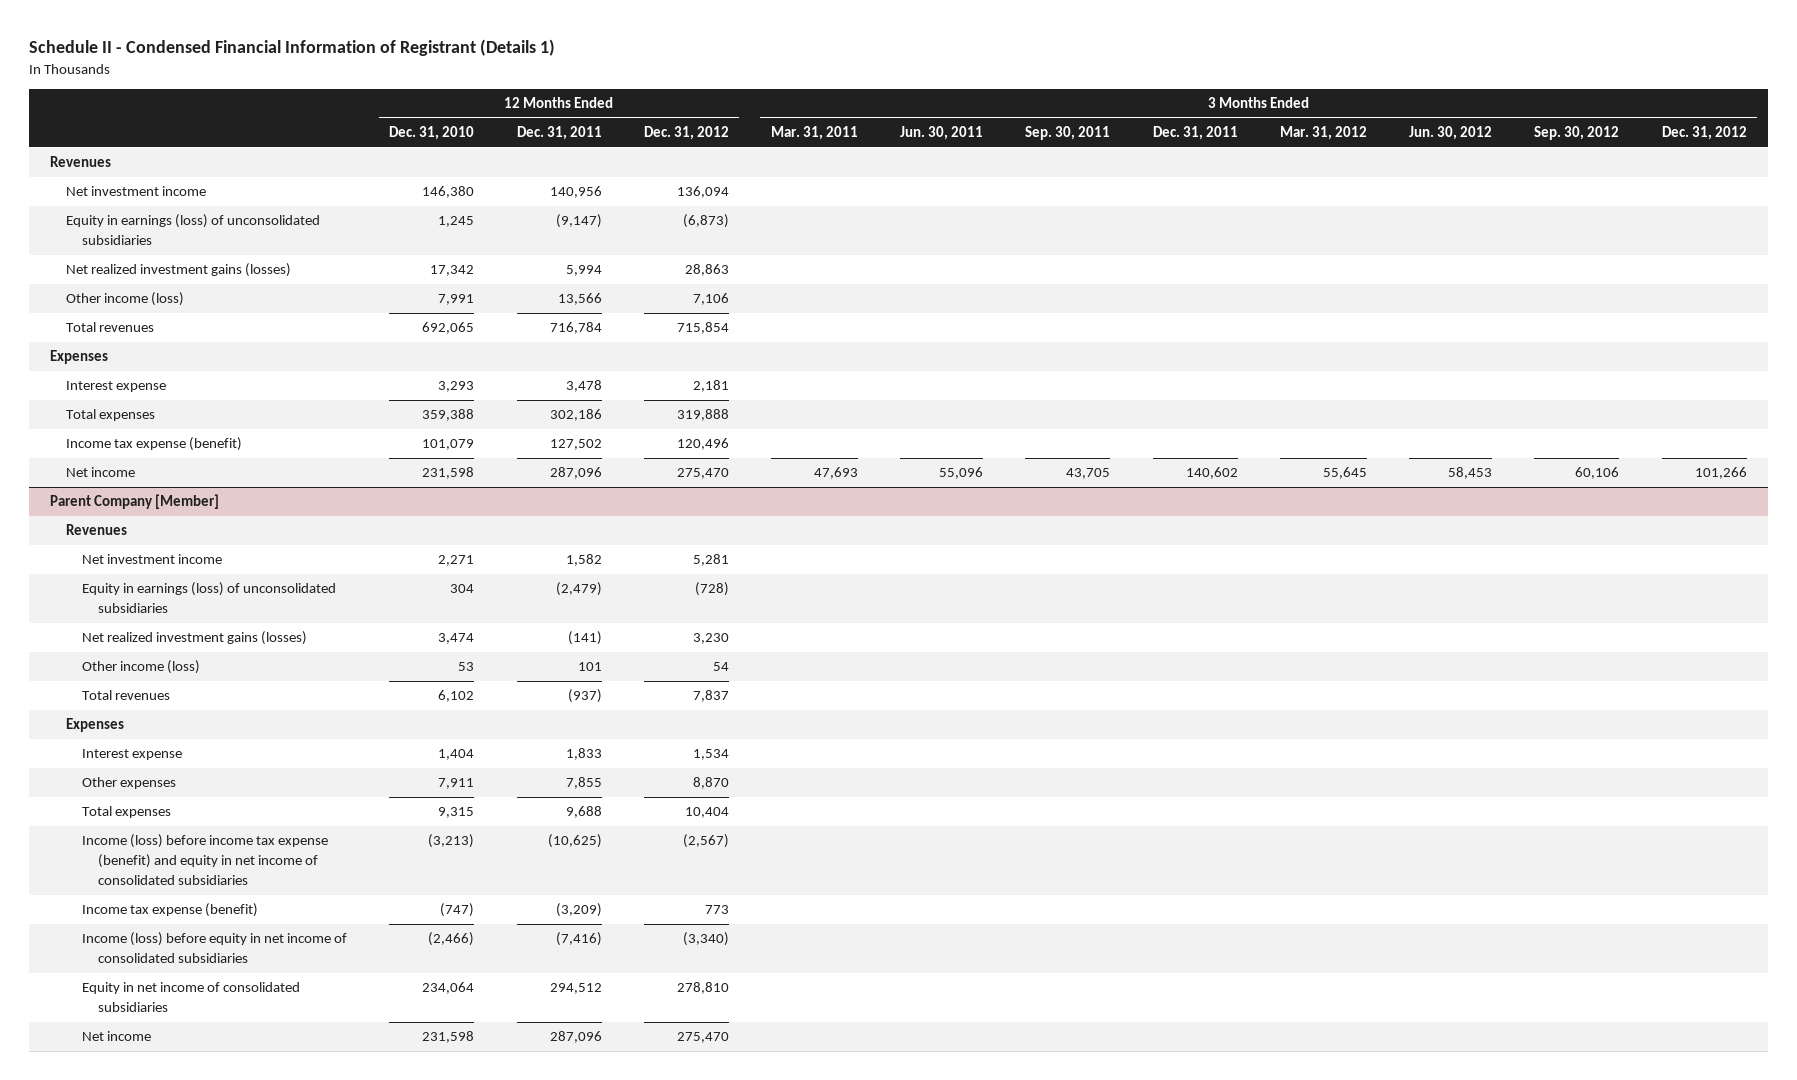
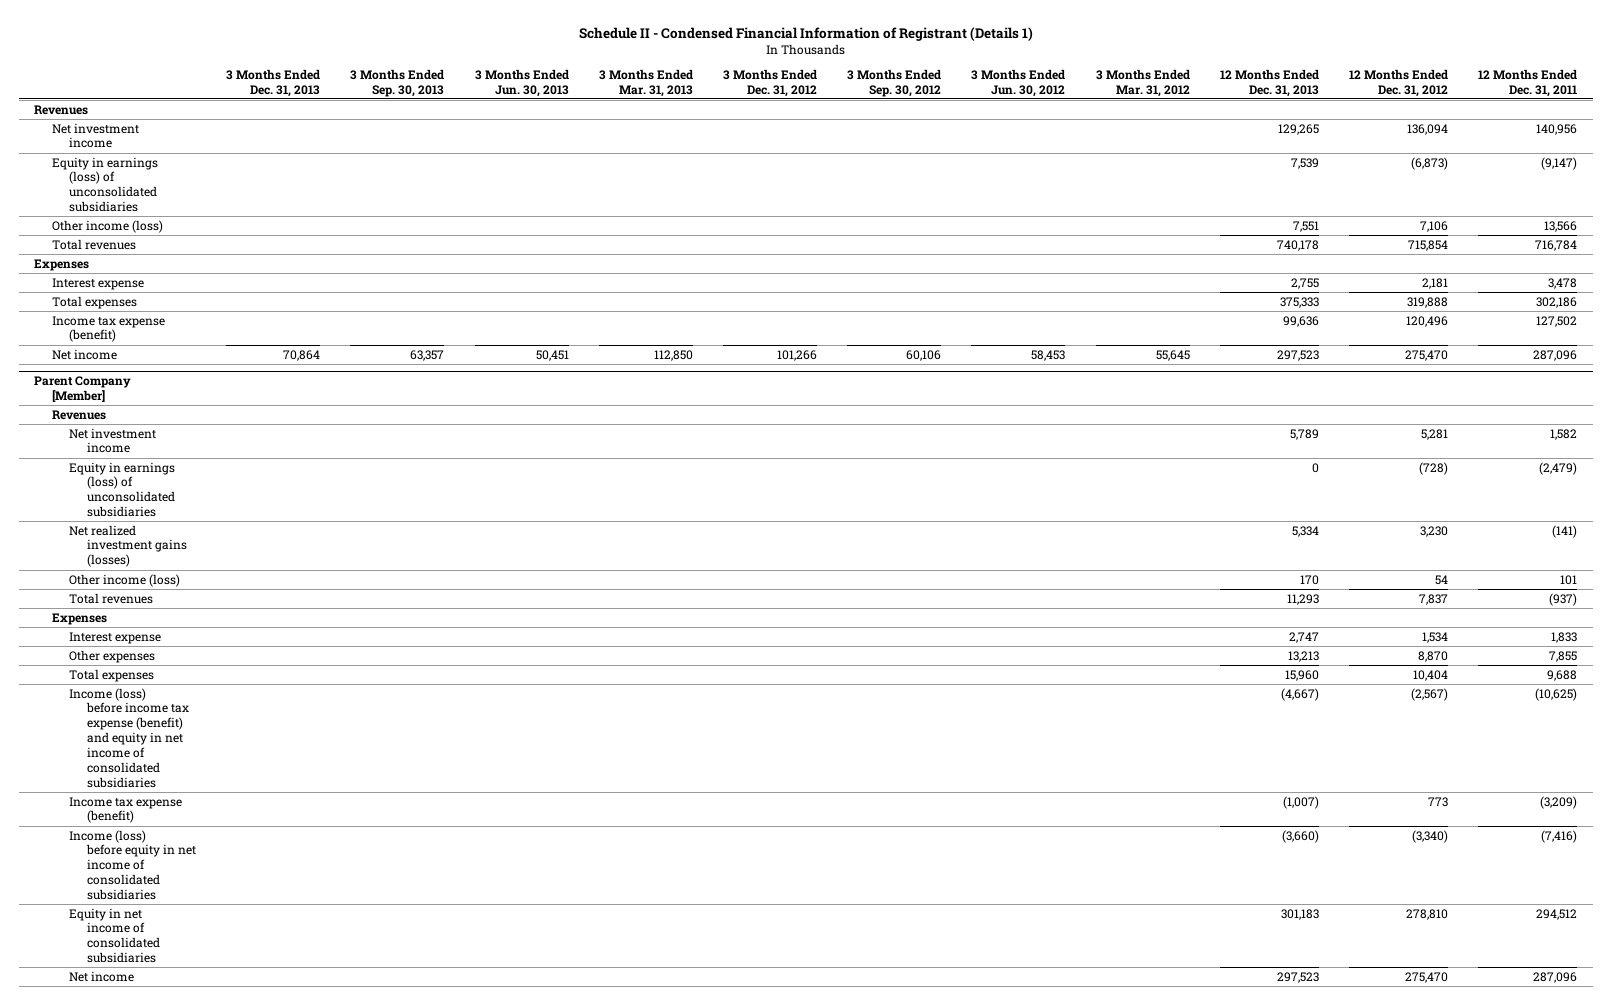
[389,126,475,141] Dec. 31, 2010 -> none
[771,126,859,141] Mar. 31, 2011 -> none
[900,126,984,141] Jun. 30, 2011 -> none
[1025,126,1111,141] Sep. 30, 2011 -> none
[1152,126,1238,141] Dec. 31, 2011 -> none
none -> [226,68,321,97] 3 Months Ended Dec. 31, 2013
none -> [350,68,445,97] 3 Months Ended Sep. 30, 2013
none -> [474,68,569,97] 3 Months Ended Jun. 30, 2013
none -> [598,68,693,97] 3 Months Ended Mar. 31, 2013
none -> [1219,68,1319,97] 12 Months Ended Dec. 31, 2013
[66,263,292,278] Net realized investment gains (losses) -> none

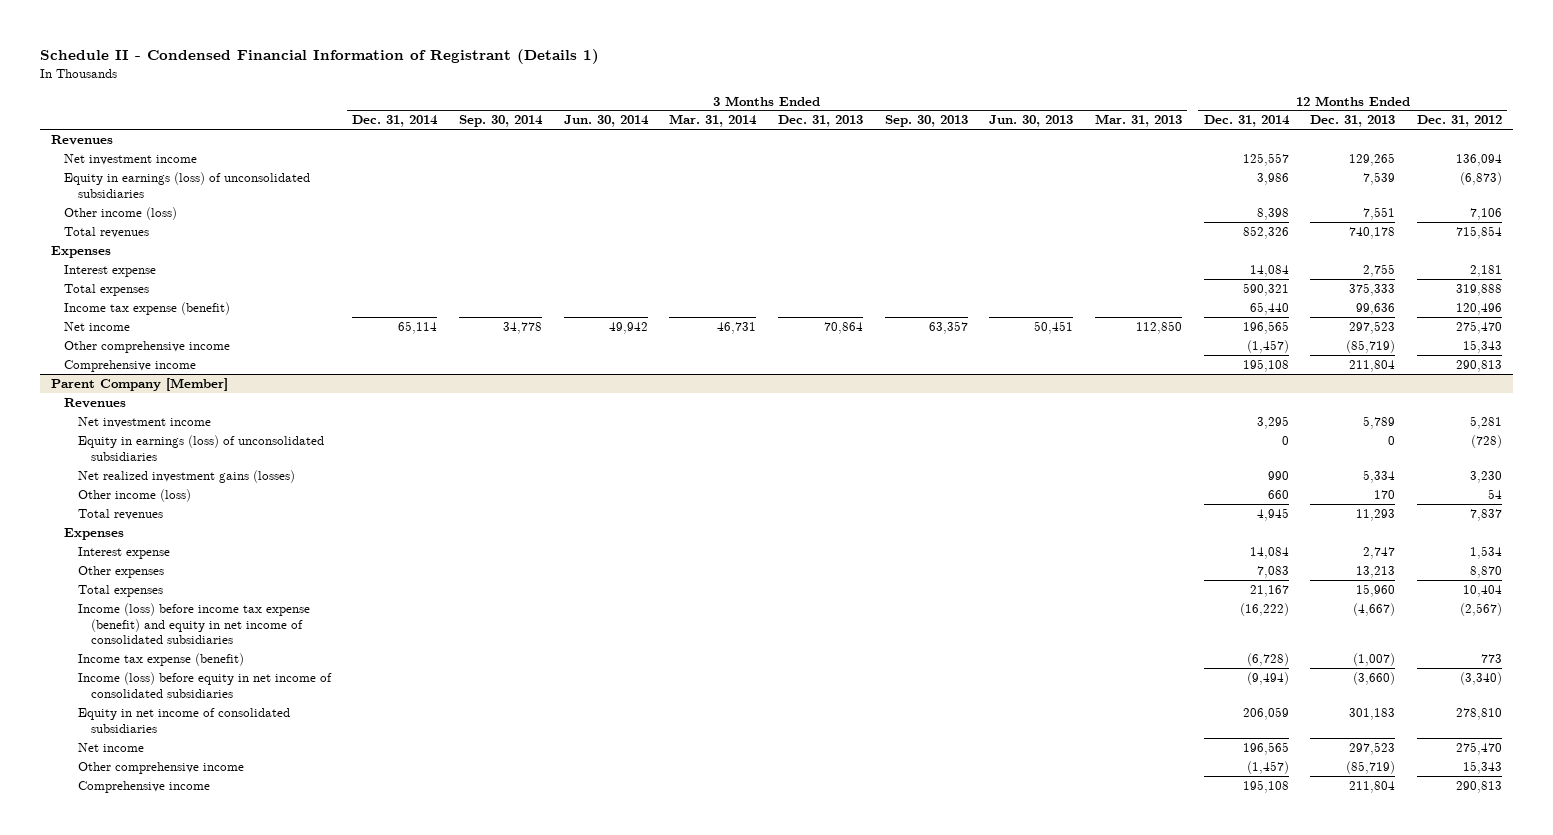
[723,68,818,97] 3 Months Ended Dec. 31, 2012 -> none
[847,68,942,97] 3 Months Ended Sep. 30, 2012 -> none
[971,68,1066,97] 3 Months Ended Jun. 30, 2012 -> none
[1095,68,1190,97] 3 Months Ended Mar. 31, 2012 -> none
[1478,68,1578,97] 12 Months Ended Dec. 31, 2011 -> none
none -> [352,115,439,128] Dec. 31, 2014
none -> [458,115,543,128] Sep. 30, 2014
none -> [563,115,649,128] Jun. 30, 2014
none -> [669,114,758,128] Mar. 31, 2014
none -> [1203,115,1290,128] Dec. 31, 2014
none -> [64,341,231,354] Other comprehensive income
none -> [64,360,197,373] Comprehensive income
none -> [77,762,244,775] Other comprehensive income
none -> [77,781,210,794] Comprehensive income

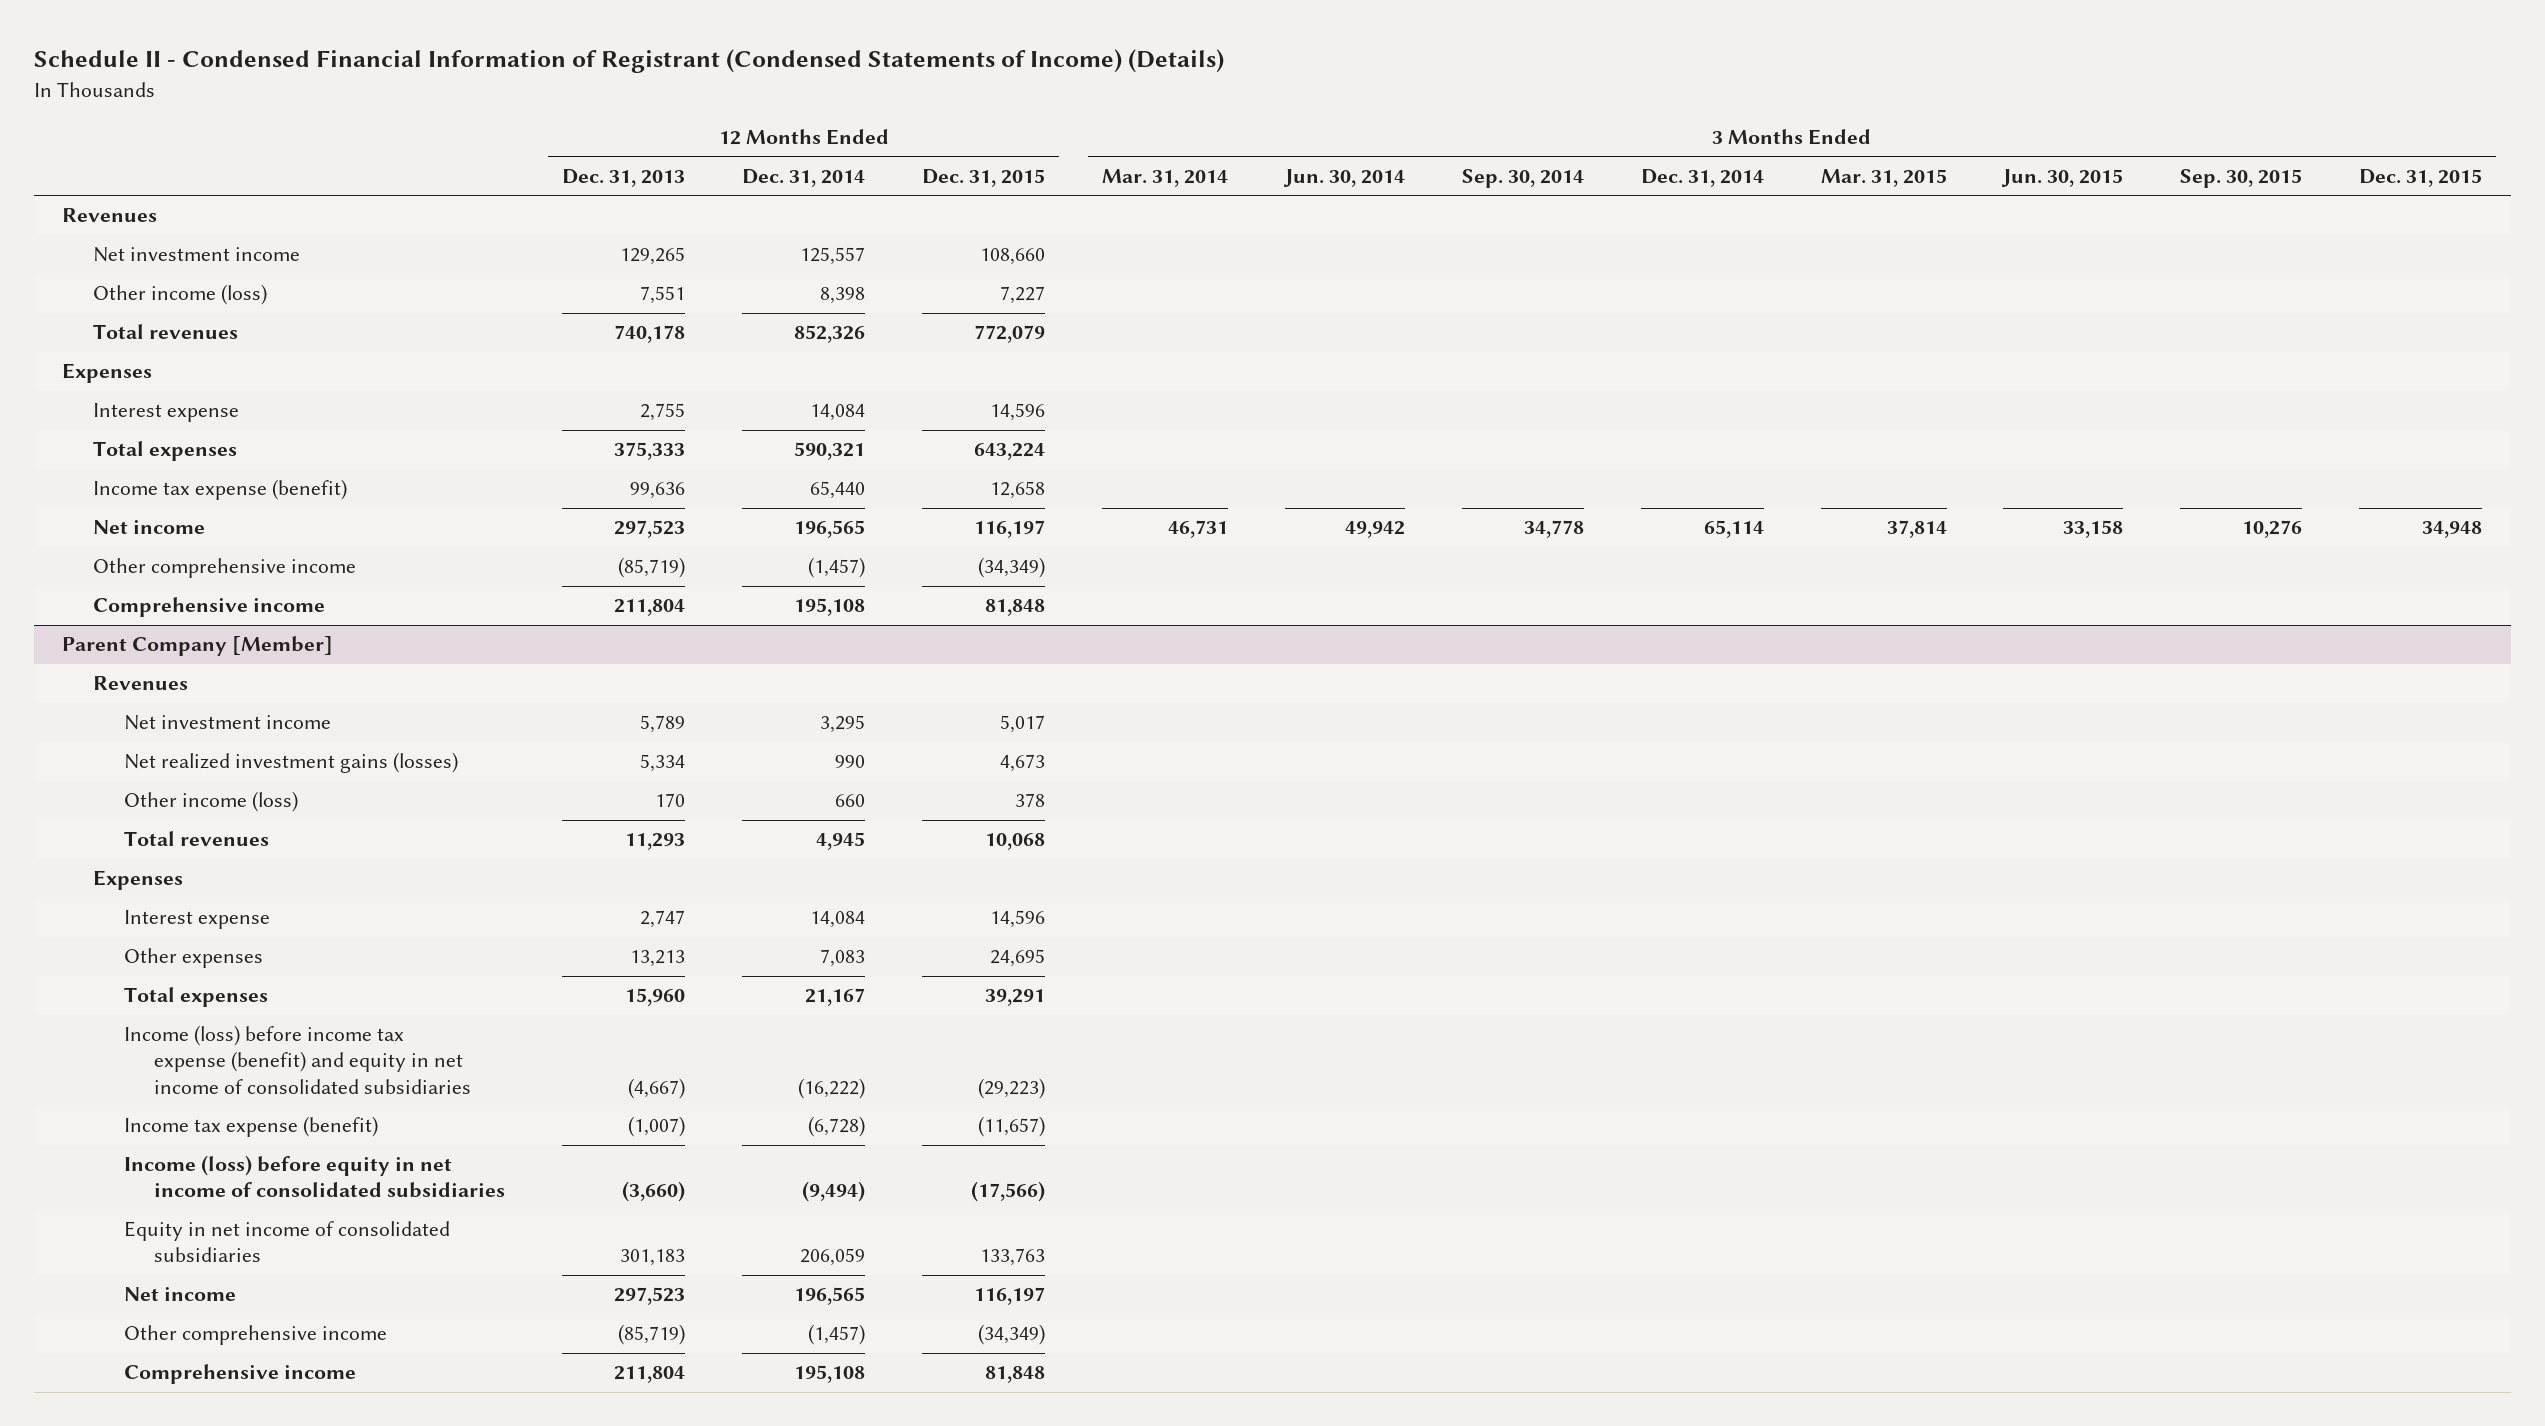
[39,49,599,65] Schedule II - Condensed Financial Information of Registrant (Details 1) -> [33,49,1224,74] Schedule II - Condensed Financial Information of Registrant (Condensed Statements of Income) (Details)
[777,115,863,128] Dec. 31, 2013 -> none
[884,115,968,128] Sep. 30, 2013 -> none
[989,115,1074,128] Jun. 30, 2013 -> none
[1094,114,1182,128] Mar. 31, 2013 -> none
[1416,115,1502,128] Dec. 31, 2012 -> none
none -> [921,169,1045,188] Dec. 31, 2015
none -> [1820,169,1947,188] Mar. 31, 2015
none -> [2001,169,2124,188] Jun. 30, 2015
none -> [2180,169,2303,189] Sep. 30, 2015
none -> [2359,169,2483,188] Dec. 31, 2015
[64,172,311,198] Equity in earnings (loss) of unconsolidated subsidiaries -> none
[77,435,324,461] Equity in earnings (loss) of unconsolidated subsidiaries -> none

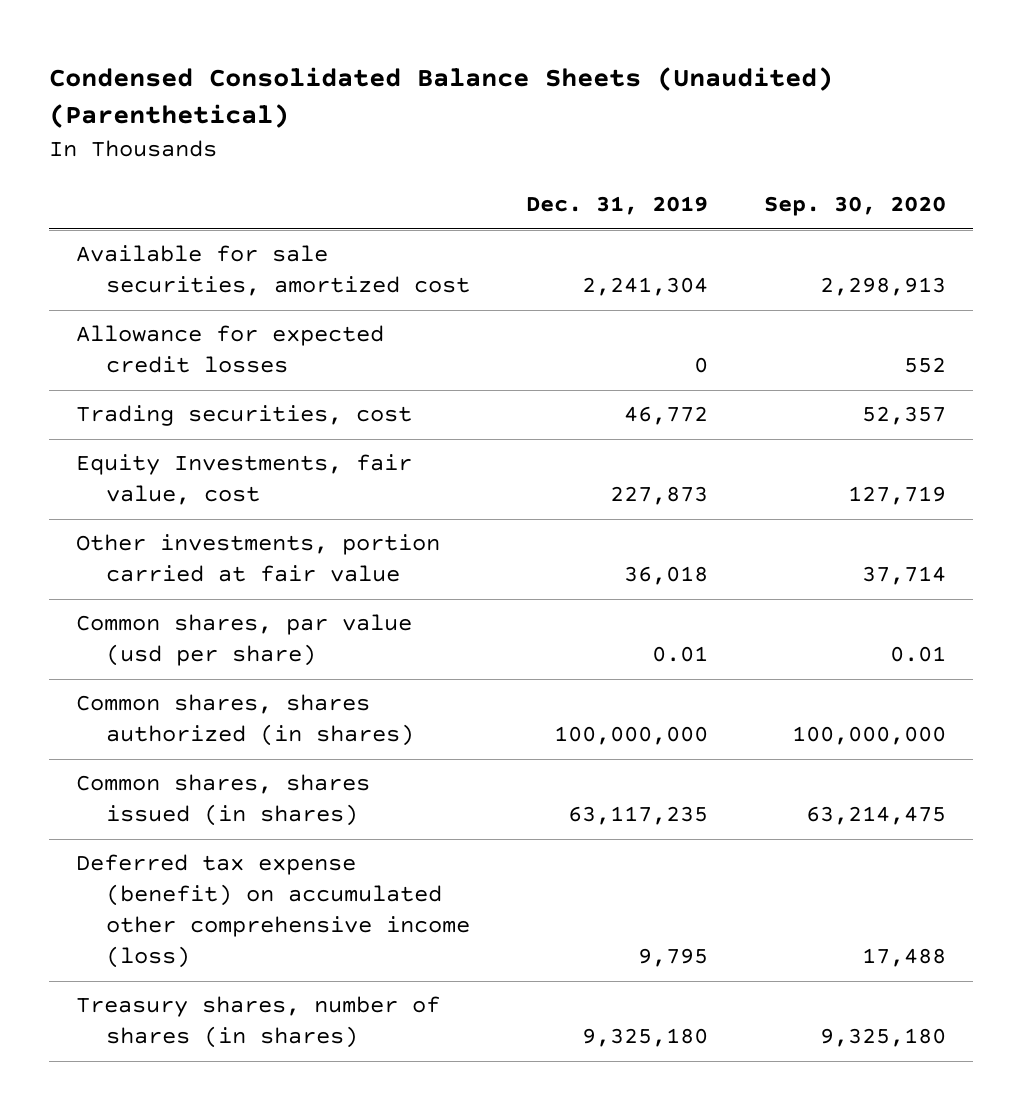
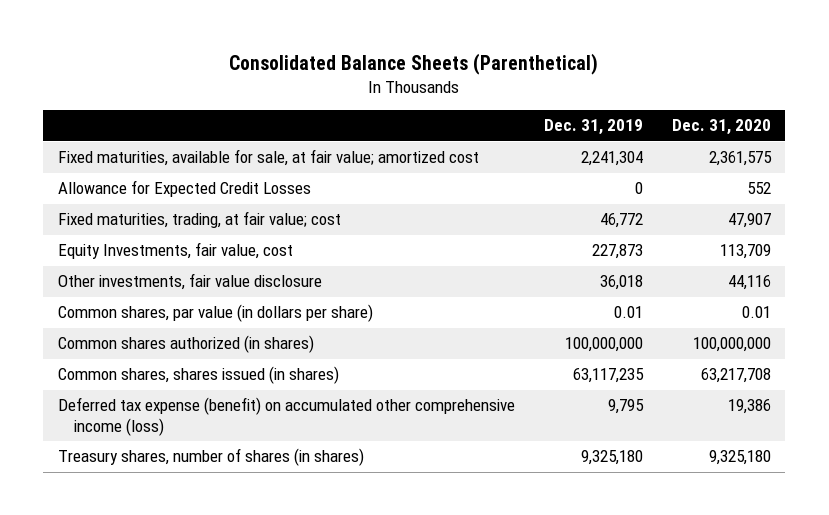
[48,66,833,129] Condensed Consolidated Balance Sheets (Unaudited) (Parenthetical) -> [229,52,599,75] Consolidated Balance Sheets (Parenthetical)
[763,196,946,217] Sep. 30, 2020 -> none
none -> [671,119,771,136] Dec. 31, 2020
[76,245,470,297] Available for sale securities, amortized cost -> [57,149,479,167] Fixed maturities, available for sale, at fair value; amortized cost
[76,325,385,374] Allowance for expected credit losses -> [57,180,311,198] Allowance for Expected Credit Losses
[76,405,413,427] Trading securities, cost -> [57,211,341,229] Fixed maturities, trading, at fair value; cost
[76,534,441,583] Other investments, portion carried at fair value -> [57,273,322,291] Other investments, fair value disclosure
[76,614,413,667] Common shares, par value (usd per share) -> [57,304,373,323] Common shares, par value (in dollars per share)
[76,694,414,747] Common shares, shares authorized (in shares) -> [57,335,314,354] Common shares authorized (in shares)

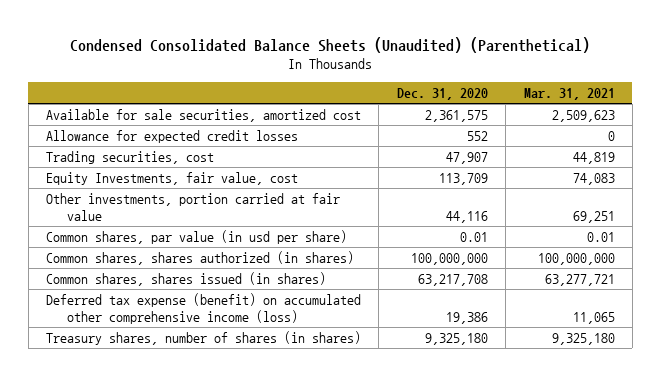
[229,52,599,75] Consolidated Balance Sheets (Parenthetical) -> [70,36,591,53] Condensed Consolidated Balance Sheets (Unaudited) (Parenthetical)
[543,119,643,136] Dec. 31, 2019 -> none
none -> [523,88,615,101] Mar. 31, 2021
[57,149,479,167] Fixed maturities, available for sale, at fair value; amortized cost -> [46,108,362,122] Available for sale securities, amortized cost
[57,180,311,198] Allowance for Expected Credit Losses -> [46,129,299,143] Allowance for expected credit losses
[57,211,341,229] Fixed maturities, trading, at fair value; cost -> [46,150,215,164] Trading securities, cost
[57,273,322,291] Other investments, fair value disclosure -> [46,192,341,221] Other investments, portion carried at fair value
[57,304,373,323] Common shares, par value (in dollars per share) -> [46,229,348,244] Common shares, par value (in usd per share)
[57,335,314,354] Common shares authorized (in shares) -> [46,250,355,265] Common shares, shares authorized (in shares)

